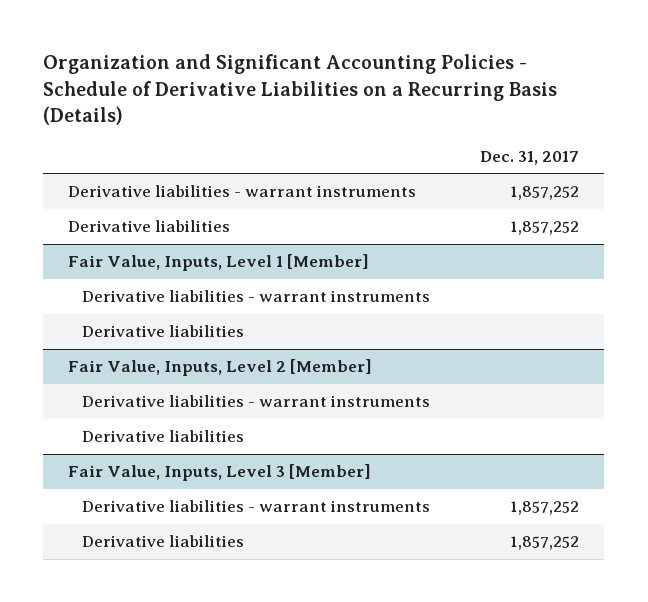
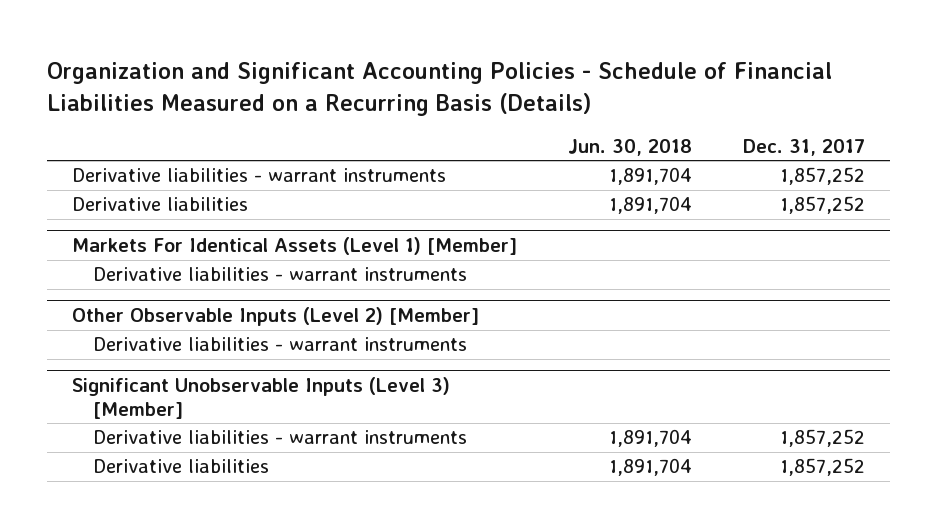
[43,54,558,125] Organization and Significant Accounting Policies - Schedule of Derivative Liabilities on a Recurring Basis (Details) -> [46,61,832,116] Organization and Significant Accounting Policies - Schedule of Financial Liabilities Measured on a Recurring Basis (Details)
none -> [568,138,693,156] Jun. 30, 2018
[68,254,370,272] Fair Value, Inputs, Level 1 [Member] -> [72,237,518,256] Markets For Identical Assets (Level 1) [Member]
[81,325,244,338] Derivative liabilities -> none
[68,359,373,377] Fair Value, Inputs, Level 2 [Member] -> [72,307,480,327] Other Observable Inputs (Level 2) [Member]
[81,430,244,443] Derivative liabilities -> none
[68,464,372,482] Fair Value, Inputs, Level 3 [Member] -> [72,377,451,420] Significant Unobservable Inputs (Level 3) [Member]

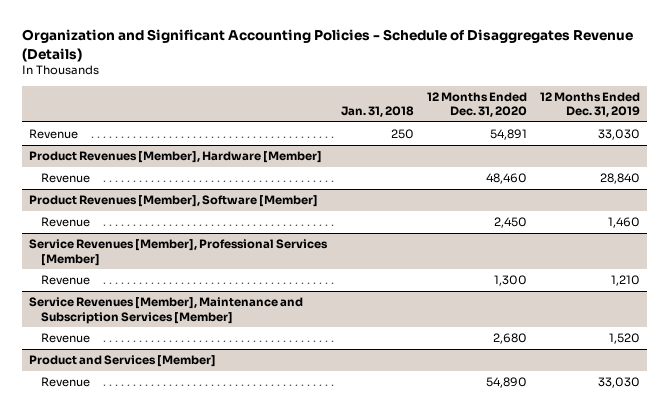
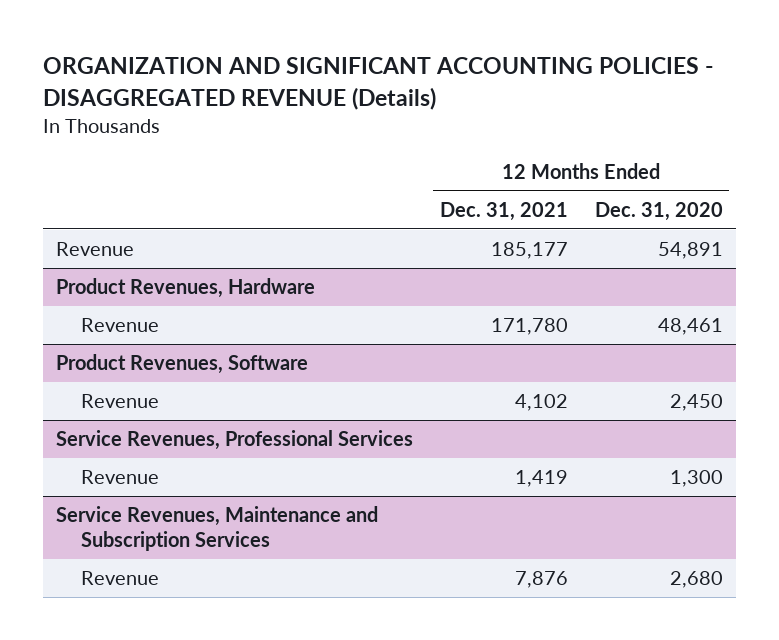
[22,29,634,62] Organization and Significant Accounting Policies - Schedule of Disaggregates Revenue (Details) -> [42,57,714,110] ORGANIZATION AND SIGNIFICANT ACCOUNTING POLICIES - DISAGGREGATED REVENUE (Details)
[340,106,414,118] Jan. 31, 2018 -> none
[540,91,641,118] 12 Months Ended Dec. 31, 2019 -> none
none -> [439,202,568,222] Dec. 31, 2021
[29,150,323,163] Product Revenues [Member], Hardware [Member] -> [56,278,316,299] Product Revenues, Hardware
[485,172,527,184] 48,460 -> [657,318,723,336] 48,461
[29,194,319,207] Product Revenues [Member], Software [Member] -> [56,354,309,375] Product Revenues, Software
[29,238,329,266] Service Revenues [Member], Professional Services [Member] -> [56,430,414,451] Service Revenues, Professional Services
[29,296,304,324] Service Revenues [Member], Maintenance and Subscription Services [Member] -> [56,506,379,552] Service Revenues, Maintenance and Subscription Services
[29,354,217,367] Product and Services [Member] -> none
[41,376,91,387] Revenue -> none

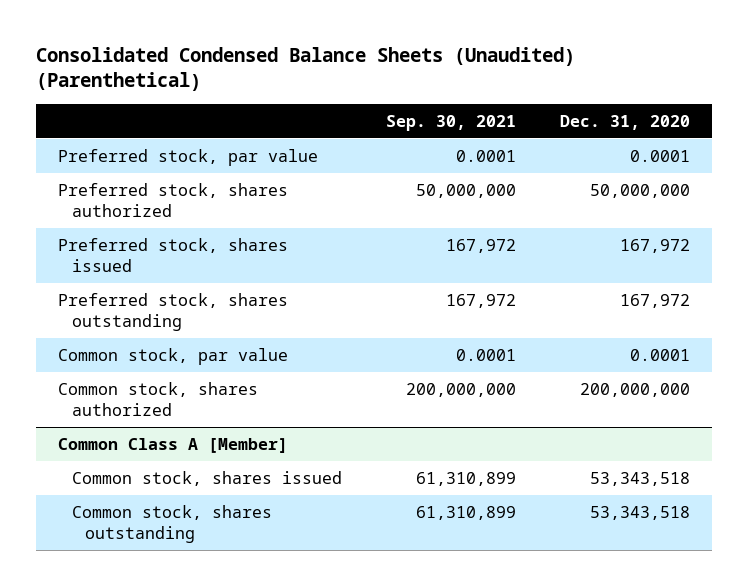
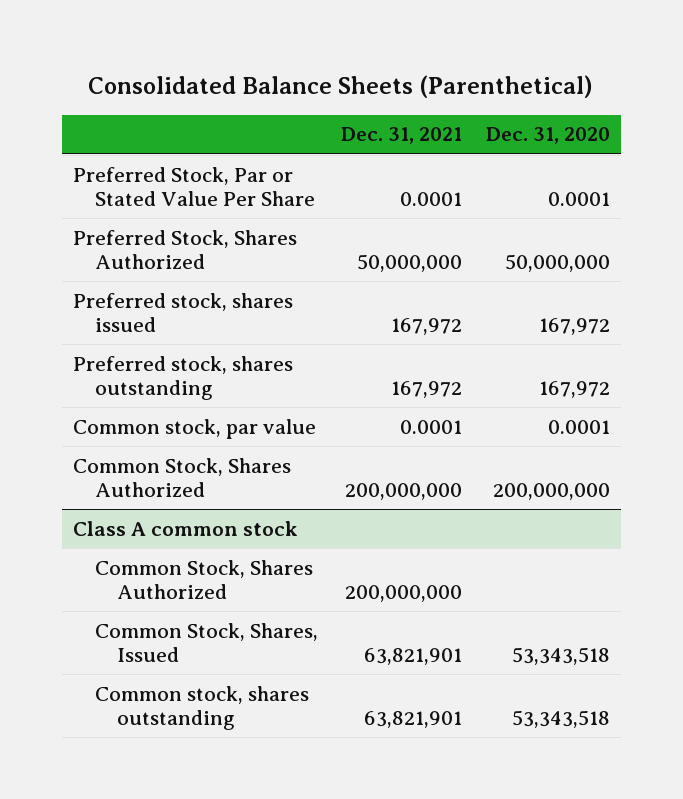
[36,46,576,92] Consolidated Condensed Balance Sheets (Unaudited) (Parenthetical) -> [88,75,594,99] Consolidated Balance Sheets (Parenthetical)
[386,114,517,131] Sep. 30, 2021 -> none
none -> [341,127,463,145] Dec. 31, 2021
[58,148,319,166] Preferred stock, par value -> [73,166,316,207] Preferred Stock, Par or Stated Value Per Share
[58,182,289,218] Preferred stock, shares authorized -> [73,229,298,270] Preferred Stock, Shares Authorized
[58,381,259,417] Common stock, shares authorized -> [73,457,292,498] Common Stock, Shares Authorized
[58,437,289,453] Common Class A [Member] -> [73,520,299,536] Class A common stock
none -> [95,559,314,600] Common Stock, Shares Authorized
[71,470,342,486] Common stock, shares issued -> [95,622,319,663] Common Stock, Shares, Issued

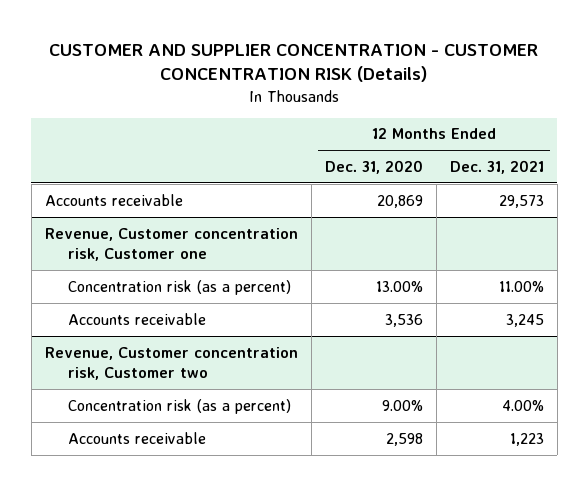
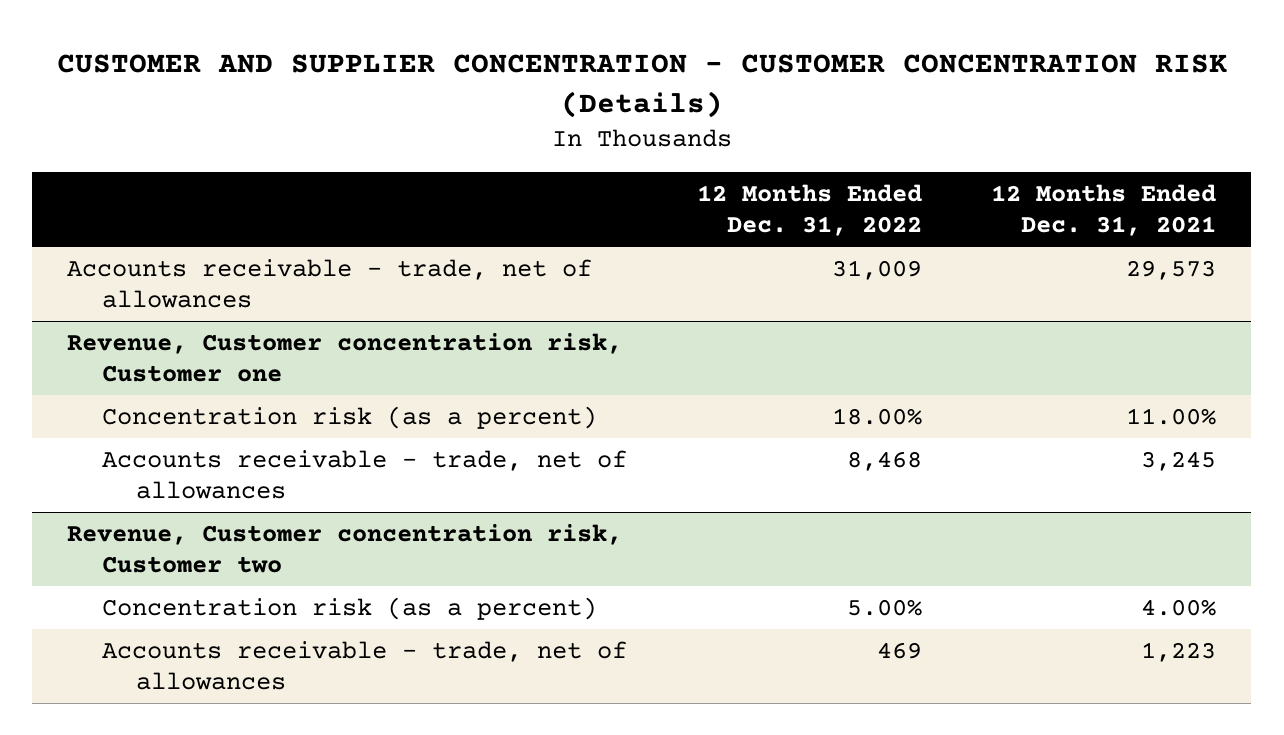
[324,160,423,175] Dec. 31, 2020 -> none
none -> [696,184,922,236] 12 Months Ended Dec. 31, 2022
[44,193,183,206] Accounts receivable -> [67,259,593,308] Accounts receivable - trade, net of allowances
[68,312,207,325] Accounts receivable -> [101,450,627,499] Accounts receivable - trade, net of allowances
[68,431,207,444] Accounts receivable -> [101,641,627,690] Accounts receivable - trade, net of allowances

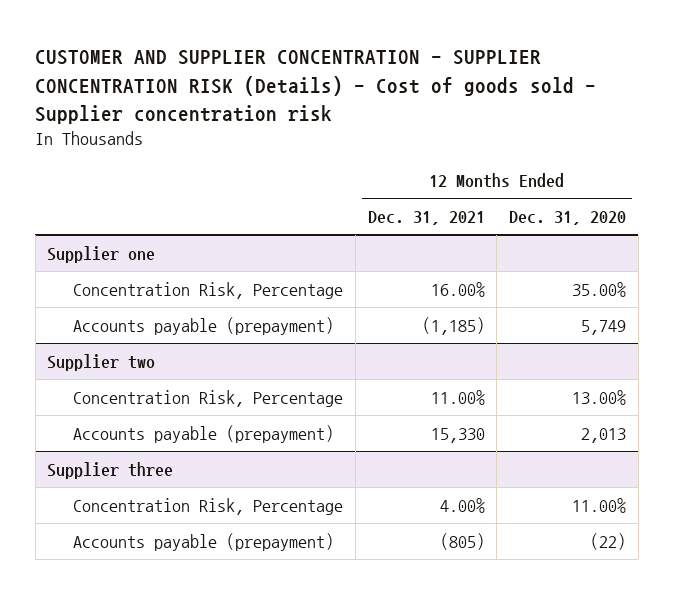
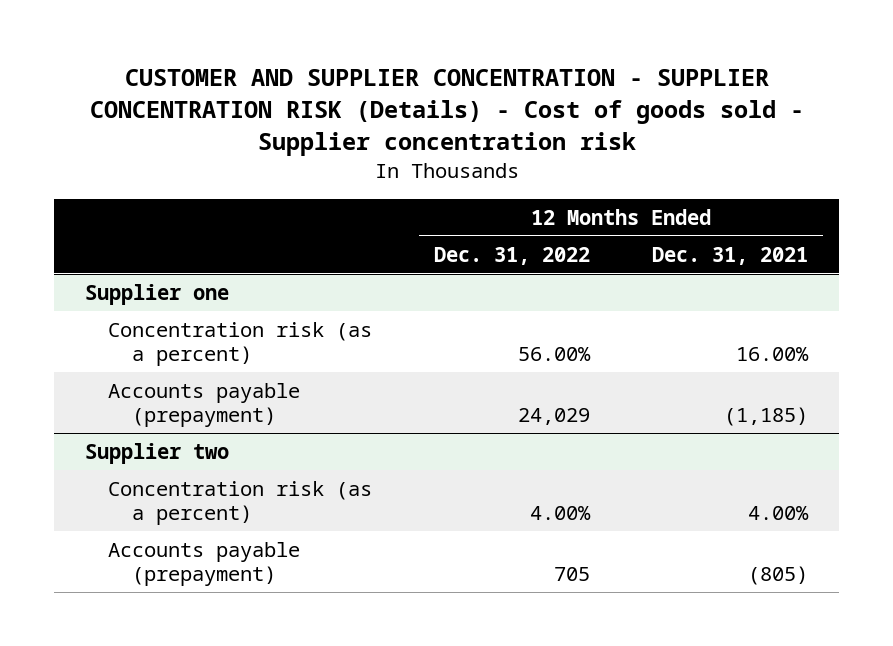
[509,210,627,225] Dec. 31, 2020 -> none
none -> [434,246,591,265] Dec. 31, 2022
[73,281,344,299] Concentration Risk, Percentage -> [108,321,373,366] Concentration risk (as a percent)
[73,424,335,443] Accounts payable (prepayment) -> none
[47,461,174,479] Supplier three -> none
[73,497,344,515] Concentration Risk, Percentage -> none
[73,389,344,407] Concentration Risk, Percentage -> [108,480,373,525] Concentration risk (as a percent)
[430,389,485,405] 11.00% -> [747,505,809,520] 4.00%

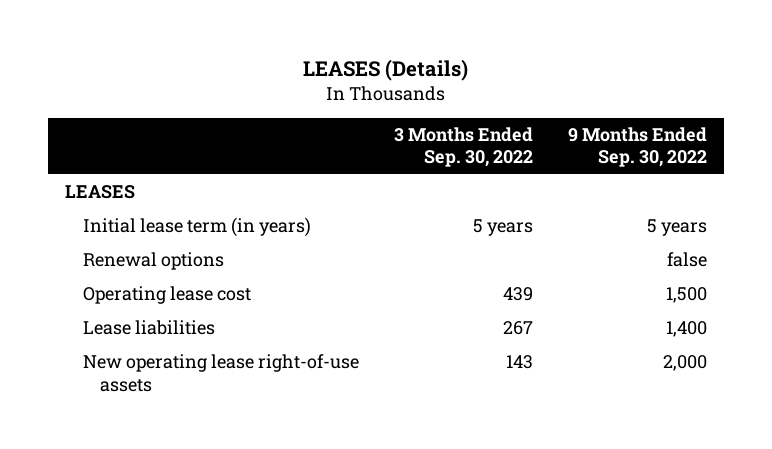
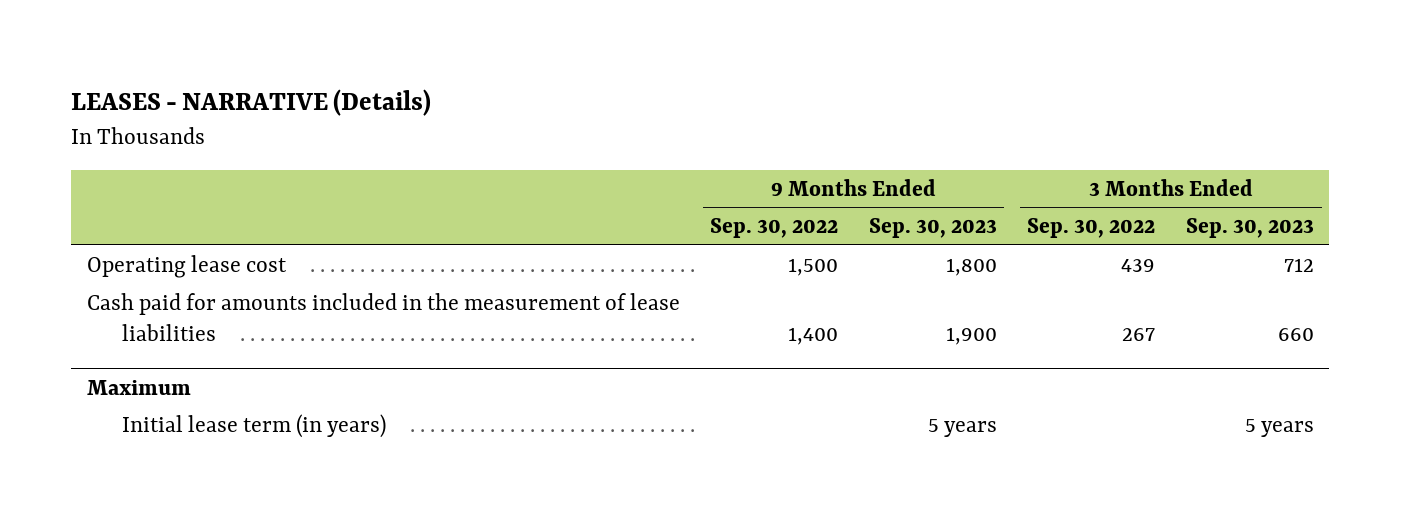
[302,58,468,81] LEASES (Details) -> [71,89,432,117] LEASES - NARRATIVE (Details)
none -> [868,218,997,239] Sep. 30, 2023
none -> [1185,218,1314,239] Sep. 30, 2023
[65,185,136,200] LEASES -> none
[82,217,311,238] Initial lease term (in years) -> none
[82,252,224,271] Renewal options -> none
[82,354,359,392] New operating lease right-of-use assets -> none
[82,320,215,336] Lease liabilities -> [86,292,680,342] Cash paid for amounts included in the measurement of lease liabilities
none -> [86,379,191,395] Maximum
none -> [122,413,387,438] Initial lease term (in years)

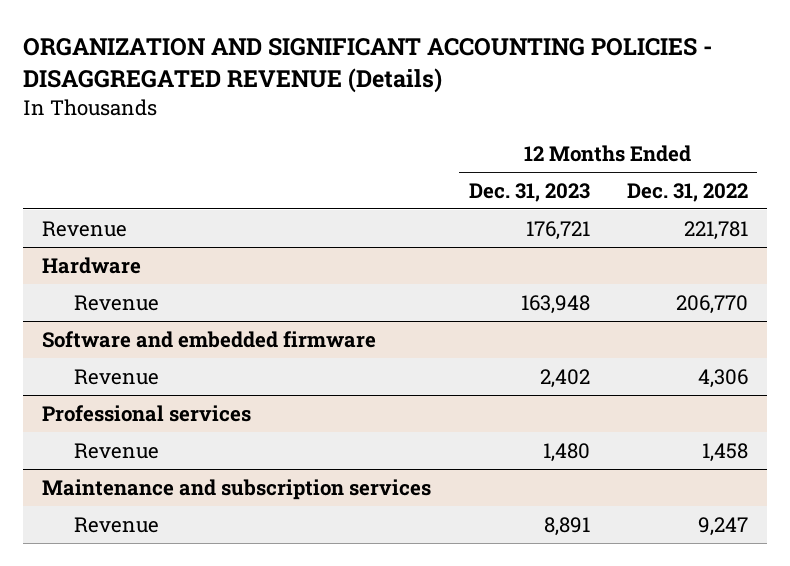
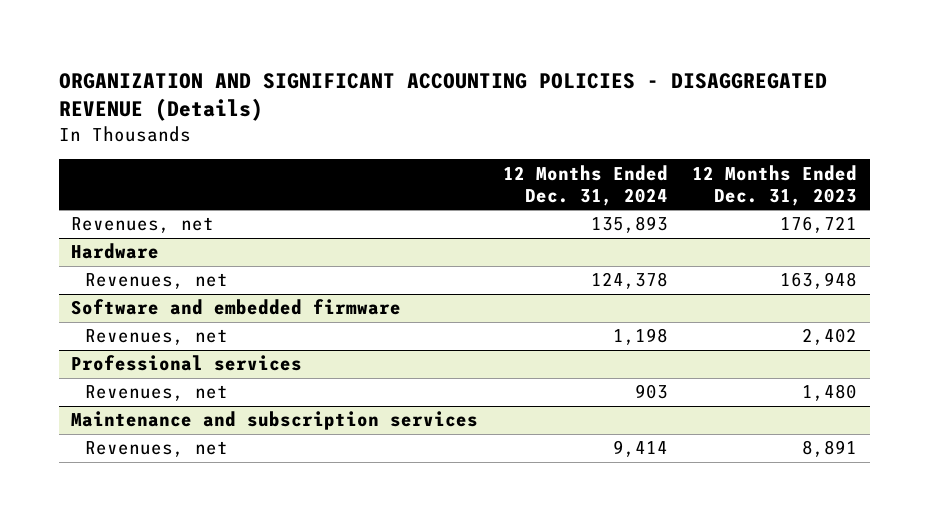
[626,182,748,202] Dec. 31, 2022 -> none
none -> [502,164,668,206] 12 Months Ended Dec. 31, 2024
[42,220,128,237] Revenue -> [71,217,215,234] Revenues, net
[74,294,160,311] Revenue -> [84,273,228,290] Revenues, net
[74,368,160,385] Revenue -> [84,329,228,346] Revenues, net
[74,442,160,459] Revenue -> [84,385,228,402] Revenues, net
[74,516,160,533] Revenue -> [84,441,228,458] Revenues, net

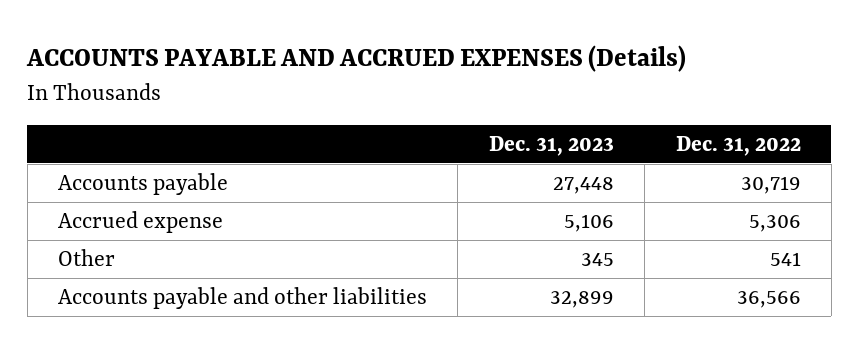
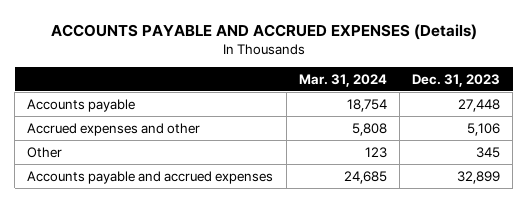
[675,136,801,157] Dec. 31, 2022 -> none
none -> [298,73,387,87] Mar. 31, 2024
[58,210,224,233] Accrued expense -> [27,122,201,136] Accrued expenses and other
[58,286,428,309] Accounts payable and other liabilities -> [27,170,274,184] Accounts payable and accrued expenses

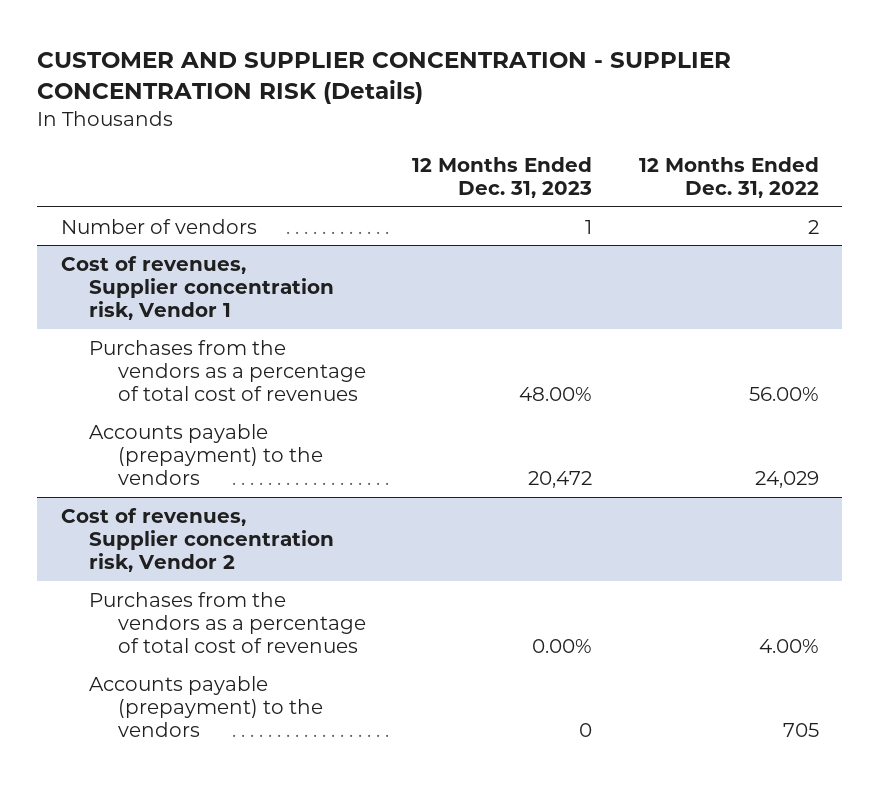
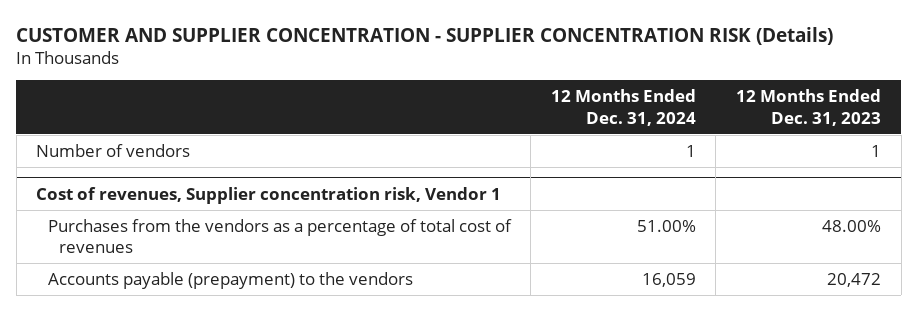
[638,156,819,198] 12 Months Ended Dec. 31, 2022 -> none
none -> [550,89,696,126] 12 Months Ended Dec. 31, 2024
[60,507,335,573] Cost of revenues, Supplier concentration risk, Vendor 2 -> none
[89,591,367,654] Purchases from the vendors as a percentage of total cost of revenues -> none
[89,675,324,738] Accounts payable (prepayment) to the vendors -> none

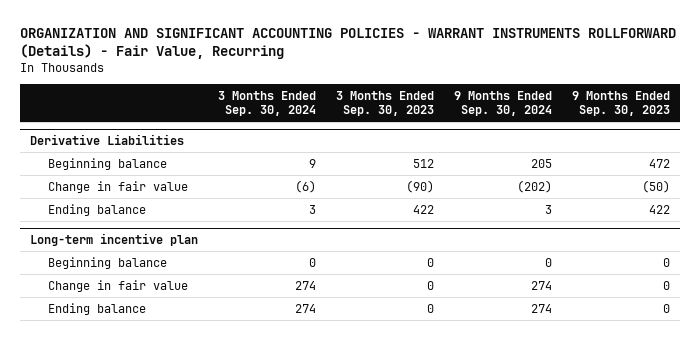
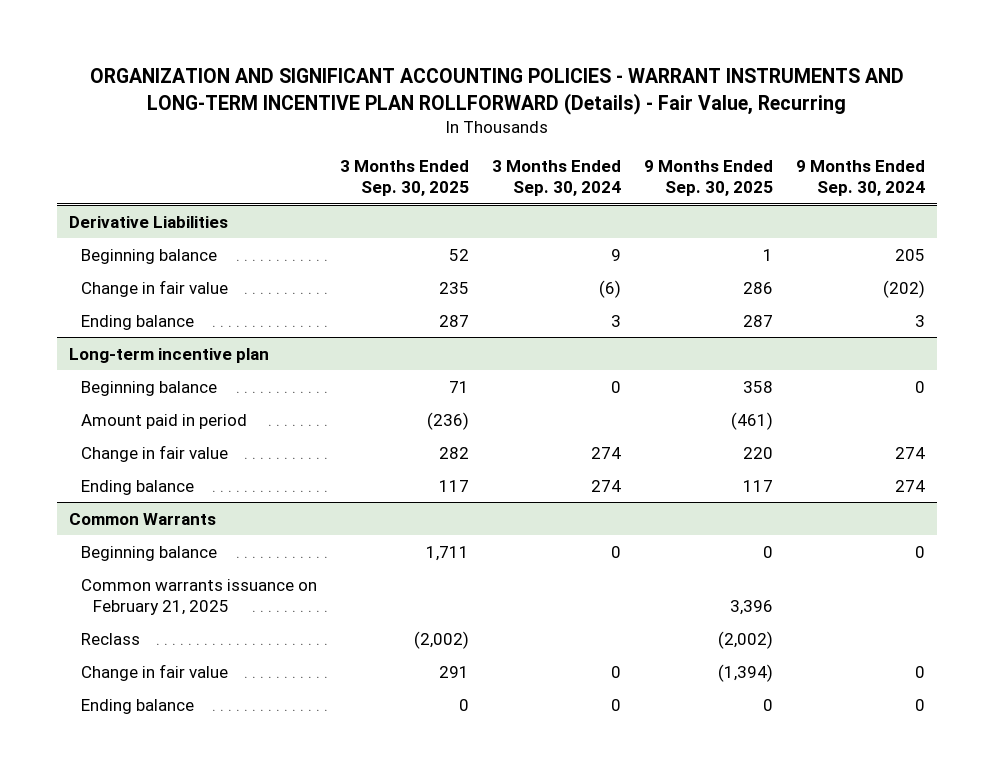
[19,28,676,60] ORGANIZATION AND SIGNIFICANT ACCOUNTING POLICIES - WARRANT INSTRUMENTS ROLLFORWARD (Details) - Fair Value, Recurring -> [89,68,904,115] ORGANIZATION AND SIGNIFICANT ACCOUNTING POLICIES - WARRANT INSTRUMENTS AND LONG-TERM INCENTIVE PLAN ROLLFORWARD (Details) - Fair Value, Recurring
[335,90,434,117] 3 Months Ended Sep. 30, 2023 -> none
[571,90,670,117] 9 Months Ended Sep. 30, 2023 -> none
none -> [339,160,469,197] 3 Months Ended Sep. 30, 2025
none -> [644,160,774,197] 9 Months Ended Sep. 30, 2025
none -> [80,413,247,429] Amount paid in period
none -> [68,512,216,525] Common Warrants
none -> [80,545,217,561] Beginning balance
none -> [80,578,317,615] Common warrants issuance on February 21, 2025
none -> [80,632,140,645] Reclass
none -> [80,663,228,681] Change in fair value
none -> [80,698,194,714] Ending balance

